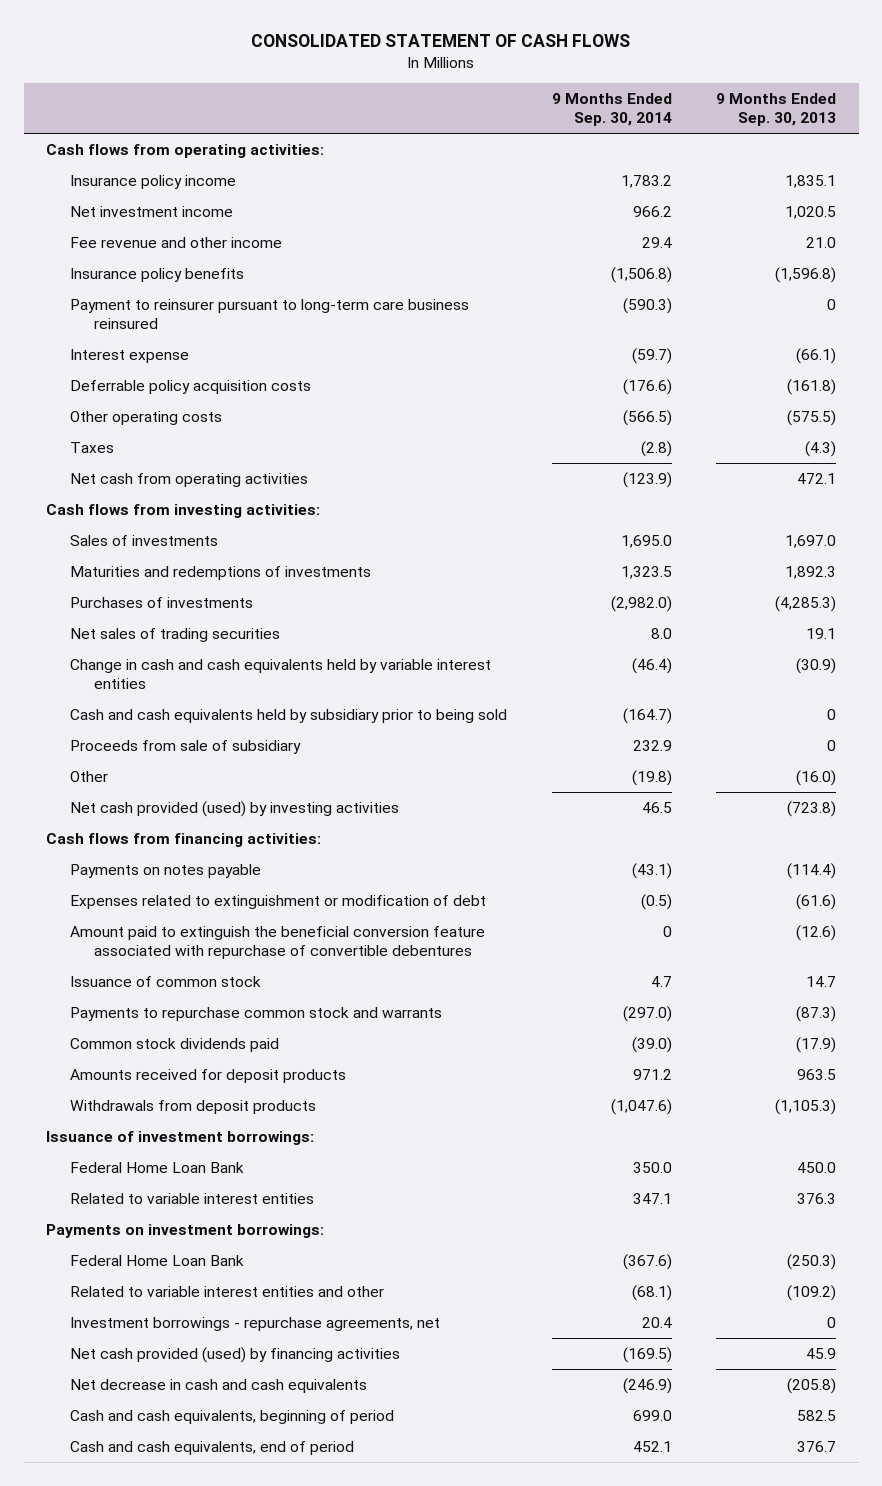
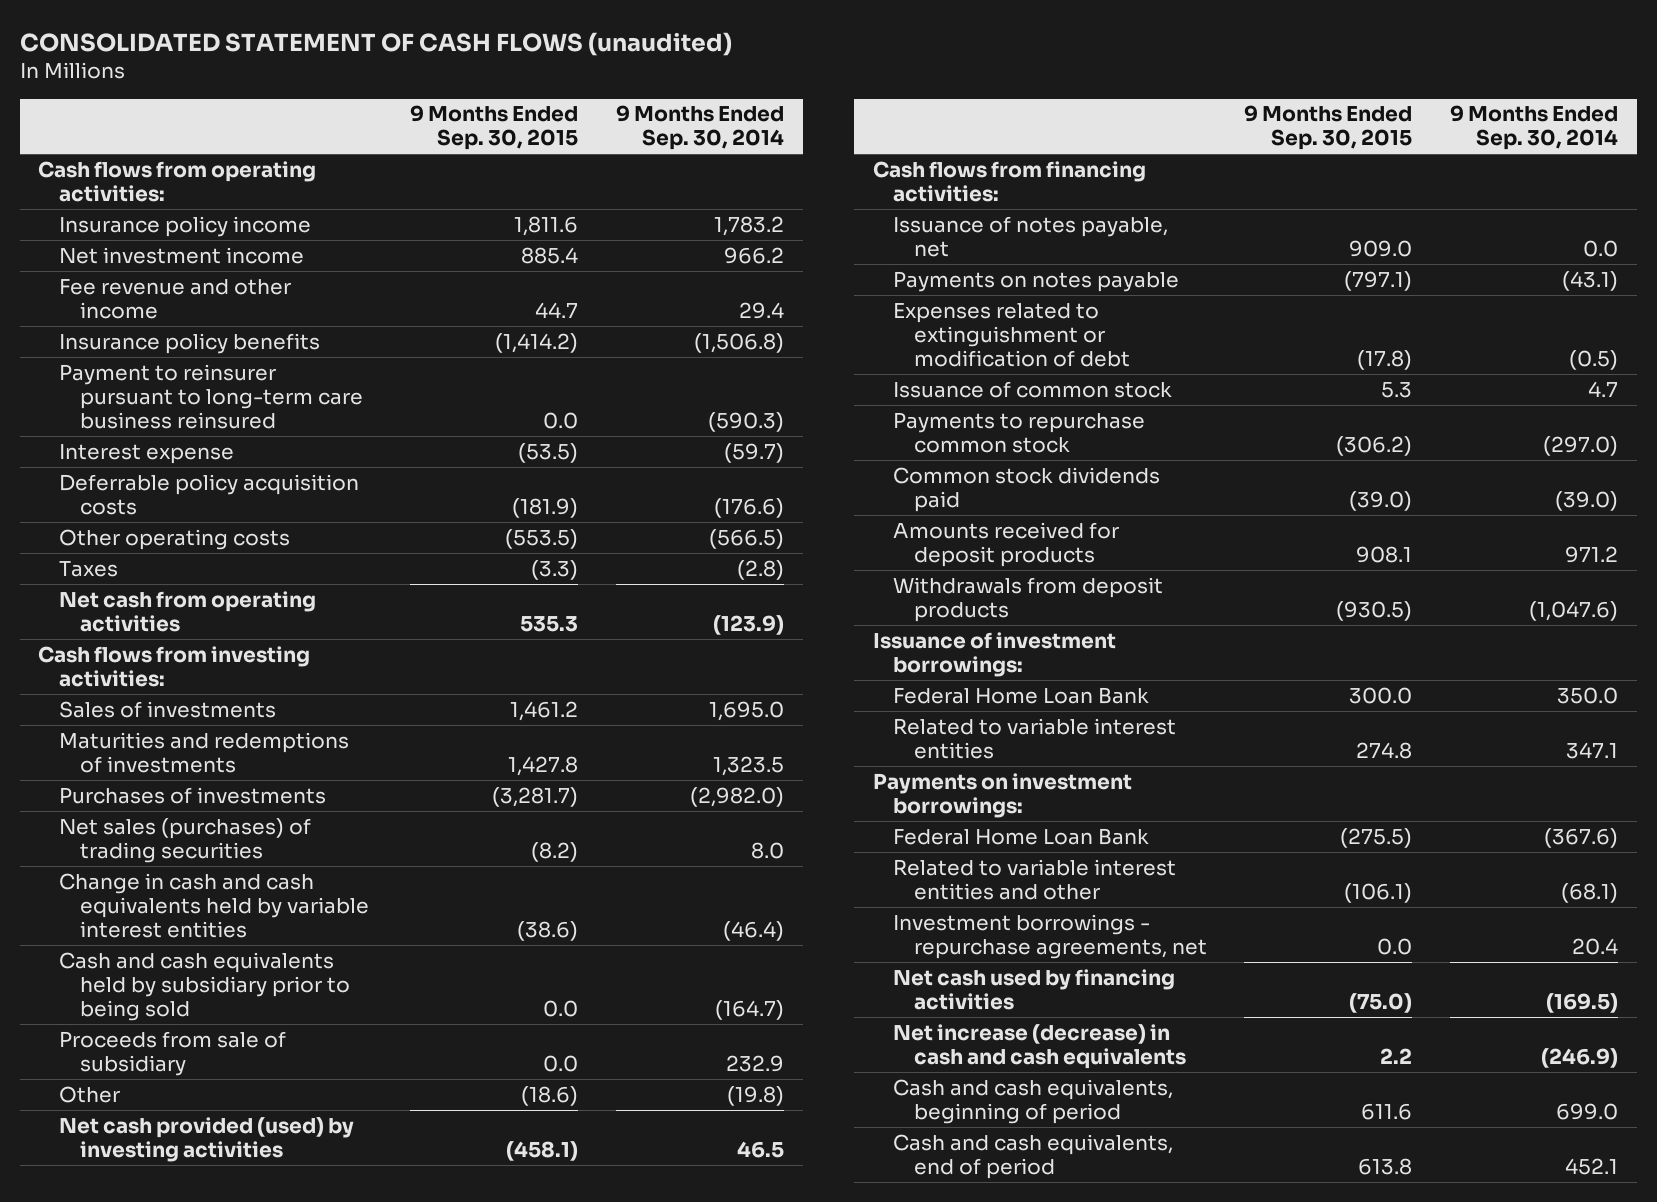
[251,34,631,48] CONSOLIDATED STATEMENT OF CASH FLOWS -> [19,32,732,57] CONSOLIDATED STATEMENT OF CASH FLOWS (unaudited)
[716,93,837,127] 9 Months Ended Sep. 30, 2013 -> none
none -> [410,105,579,151] 9 Months Ended Sep. 30, 2015
[69,627,280,642] Net sales of trading securities -> [59,817,312,863] Net sales (purchases) of trading securities
none -> [893,215,1169,257] Issuance of notes payable, net
[69,925,485,959] Amount paid to extinguish the beneficial conversion feature associated with repurchase of convertible debentures -> none
[69,1006,442,1021] Payments to repurchase common stock and warrants -> [893,411,1146,453] Payments to repurchase common stock
[69,1346,400,1363] Net cash provided (used) by financing activities -> [893,968,1176,1010] Net cash used by financing activities
[69,1378,367,1393] Net decrease in cash and cash equivalents -> [893,1023,1186,1069] Net increase (decrease) in cash and cash equivalents

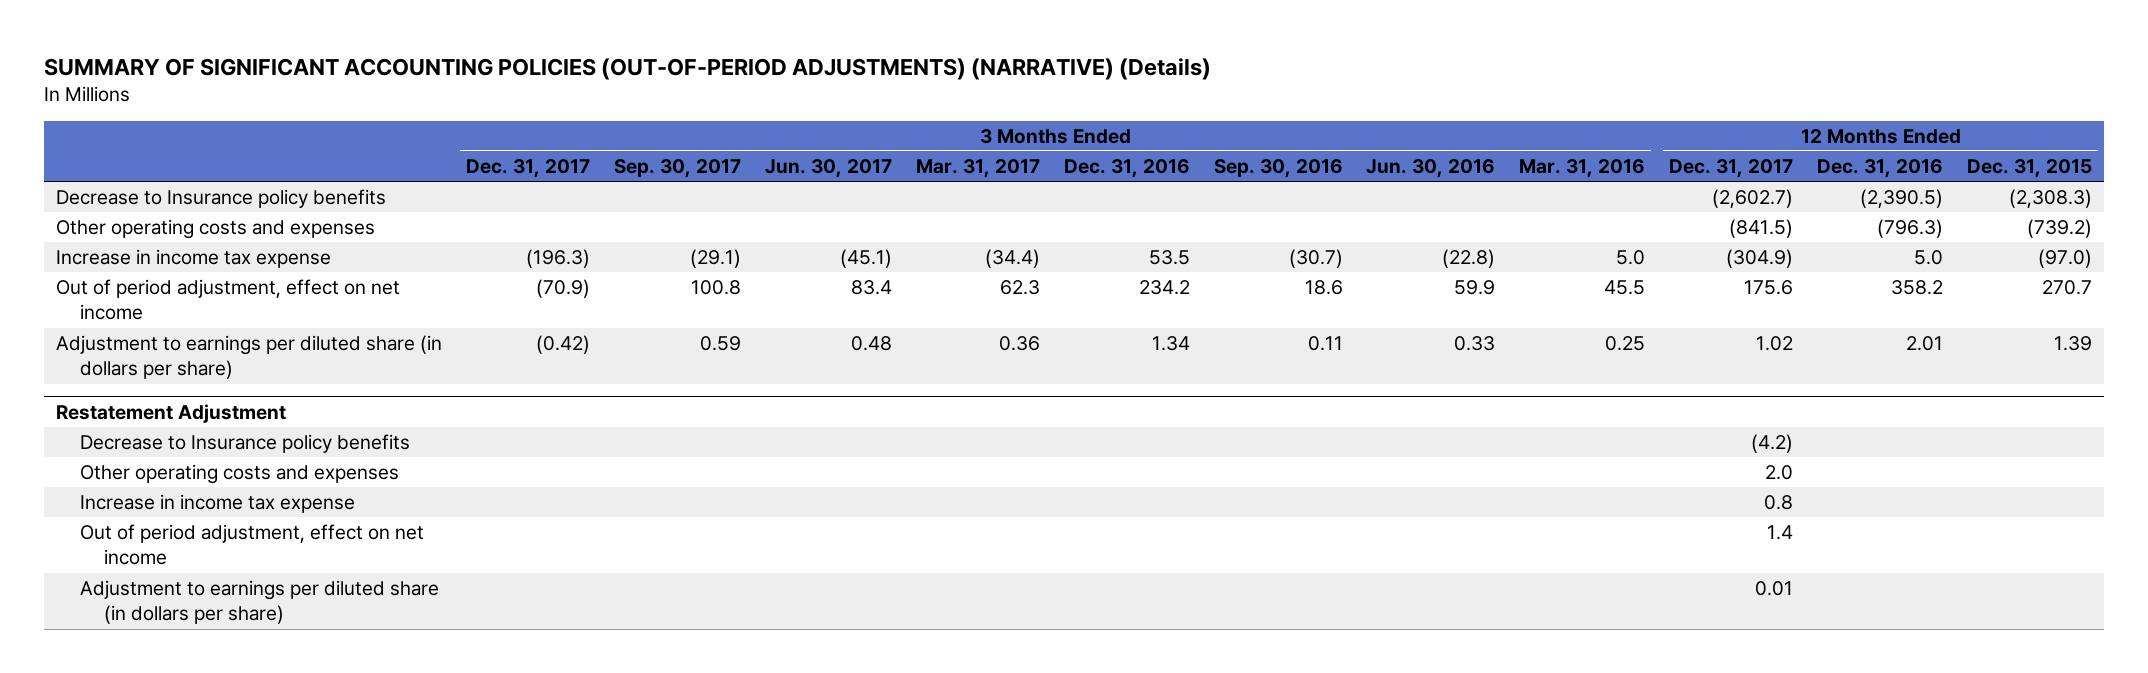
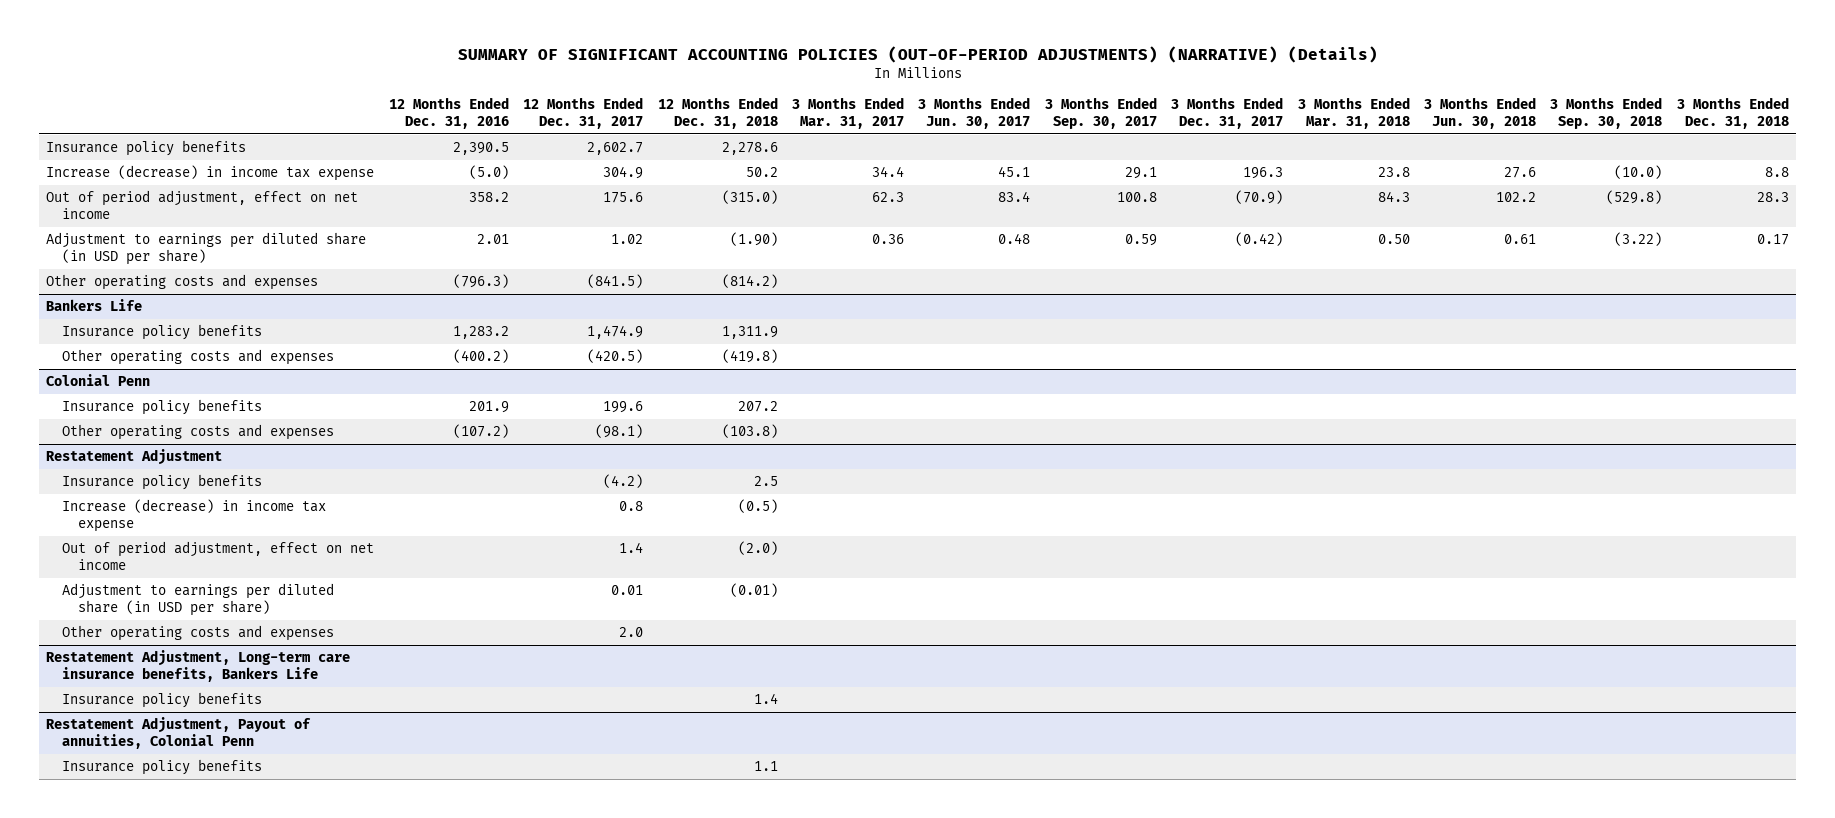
[1063,159,1190,179] Dec. 31, 2016 -> none
[1213,159,1343,179] Sep. 30, 2016 -> none
[1366,159,1496,179] Jun. 30, 2016 -> none
[1519,159,1646,179] Mar. 31, 2016 -> none
[1966,159,2092,179] Dec. 31, 2015 -> none
none -> [657,96,778,129] 12 Months Ended Dec. 31, 2018
none -> [1297,96,1410,129] 3 Months Ended Mar. 31, 2018
none -> [1423,96,1536,129] 3 Months Ended Jun. 30, 2018
none -> [1550,96,1663,129] 3 Months Ended Sep. 30, 2018
none -> [1676,96,1789,129] 3 Months Ended Dec. 31, 2018
[56,189,387,209] Decrease to Insurance policy benefits -> [46,140,247,157] Insurance policy benefits
[1712,189,1794,209] (2,602.7) -> [587,142,644,156] 2,602.7
[1860,189,1944,209] (2,390.5) -> [452,142,509,156] 2,390.5
[56,249,332,269] Increase in income tax expense -> [46,165,375,182] Increase (decrease) in income tax expense
[526,249,591,269] (196.3) -> [1243,167,1284,180] 196.3
[690,249,742,269] (29.1) -> [1124,167,1157,180] 29.1
[839,249,892,269] (45.1) -> [998,166,1031,178] 45.1
[984,249,1040,269] (34.4) -> [872,166,905,178] 34.4
[1726,249,1794,269] (304.9) -> [603,166,644,180] 304.9
[1914,250,1944,266] 5.0 -> [468,165,509,180] (5.0)
[56,335,443,380] Adjustment to earnings per diluted share (in dollars per share) -> [46,232,367,266] Adjustment to earnings per diluted share (in USD per share)
[56,219,376,240] Other operating costs and expenses -> [46,274,319,291] Other operating costs and expenses
none -> [46,299,143,312] Bankers Life
none -> [62,324,263,341] Insurance policy benefits
none -> [62,349,335,366] Other operating costs and expenses
none -> [46,374,151,387] Colonial Penn
none -> [62,399,263,416] Insurance policy benefits
none -> [62,424,335,441] Other operating costs and expenses
[80,434,411,454] Decrease to Insurance policy benefits -> [62,474,263,491] Insurance policy benefits
[80,494,356,514] Increase in income tax expense -> [62,499,327,533] Increase (decrease) in income tax expense
[80,580,440,625] Adjustment to earnings per diluted share (in dollars per share) -> [62,583,335,617] Adjustment to earnings per diluted share (in USD per share)
[80,464,400,485] Other operating costs and expenses -> [62,625,335,642] Other operating costs and expenses
none -> [46,650,351,683] Restatement Adjustment, Long-term care insurance benefits, Bankers Life
none -> [62,692,263,709] Insurance policy benefits
none -> [46,717,312,750] Restatement Adjustment, Payout of annuities, Colonial Penn
none -> [62,759,263,776] Insurance policy benefits

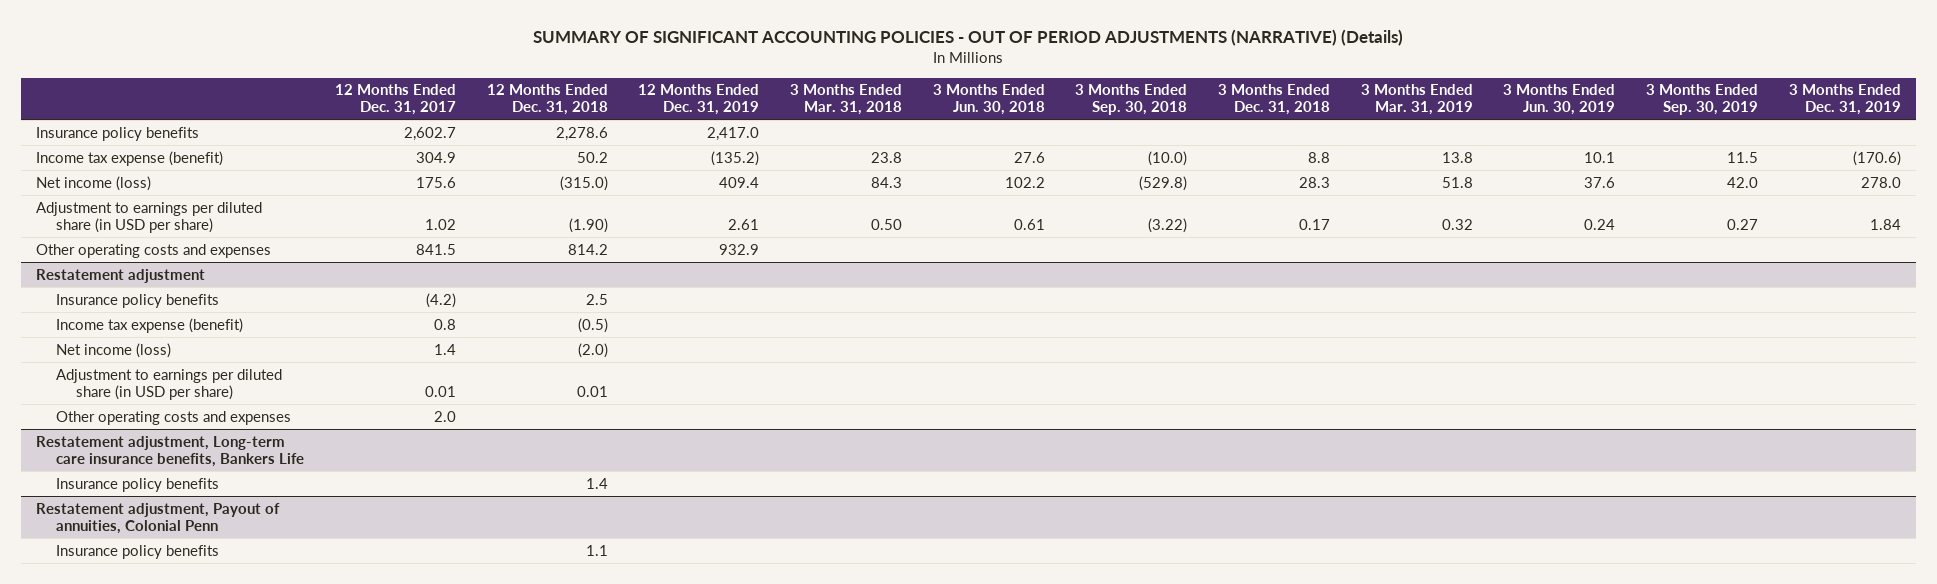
[457,46,1378,64] SUMMARY OF SIGNIFICANT ACCOUNTING POLICIES (OUT-OF-PERIOD ADJUSTMENTS) (NARRATIVE) (Details) -> [533,29,1404,47] SUMMARY OF SIGNIFICANT ACCOUNTING POLICIES - OUT OF PERIOD ADJUSTMENTS (NARRATIVE) (Details)
[388,96,509,129] 12 Months Ended Dec. 31, 2016 -> none
[792,96,905,129] 3 Months Ended Mar. 31, 2017 -> none
[918,96,1031,129] 3 Months Ended Jun. 30, 2017 -> none
[1044,96,1157,129] 3 Months Ended Sep. 30, 2017 -> none
[1171,96,1284,129] 3 Months Ended Dec. 31, 2017 -> none
none -> [638,84,760,116] 12 Months Ended Dec. 31, 2019
none -> [1360,84,1473,116] 3 Months Ended Mar. 31, 2019
none -> [1503,84,1616,116] 3 Months Ended Jun. 30, 2019
none -> [1646,84,1759,116] 3 Months Ended Sep. 30, 2019
none -> [1788,84,1901,116] 3 Months Ended Dec. 31, 2019
[46,165,375,182] Increase (decrease) in income tax expense -> [36,150,224,166] Income tax expense (benefit)
[46,190,359,220] Out of period adjustment, effect on net income -> [36,175,152,191] Net income (loss)
[46,299,143,312] Bankers Life -> none
[62,324,263,341] Insurance policy benefits -> none
[62,349,335,366] Other operating costs and expenses -> none
[46,374,151,387] Colonial Penn -> none
[62,399,263,416] Insurance policy benefits -> none
[62,424,335,441] Other operating costs and expenses -> none
[587,274,644,289] (841.5) -> [415,243,456,255] 841.5
[721,274,778,289] (814.2) -> [567,243,608,255] 814.2
[46,449,223,466] Restatement Adjustment -> [36,268,206,283] Restatement adjustment
[62,499,327,533] Increase (decrease) in income tax expense -> [56,317,244,333] Income tax expense (benefit)
[62,541,375,571] Out of period adjustment, effect on net income -> [56,342,172,358] Net income (loss)
[729,583,778,598] (0.01) -> [576,385,608,397] 0.01
[46,650,351,683] Restatement Adjustment, Long-term care insurance benefits, Bankers Life -> [36,435,305,467] Restatement adjustment, Long-term care insurance benefits, Bankers Life
[46,717,312,750] Restatement Adjustment, Payout of annuities, Colonial Penn -> [36,502,281,534] Restatement adjustment, Payout of annuities, Colonial Penn

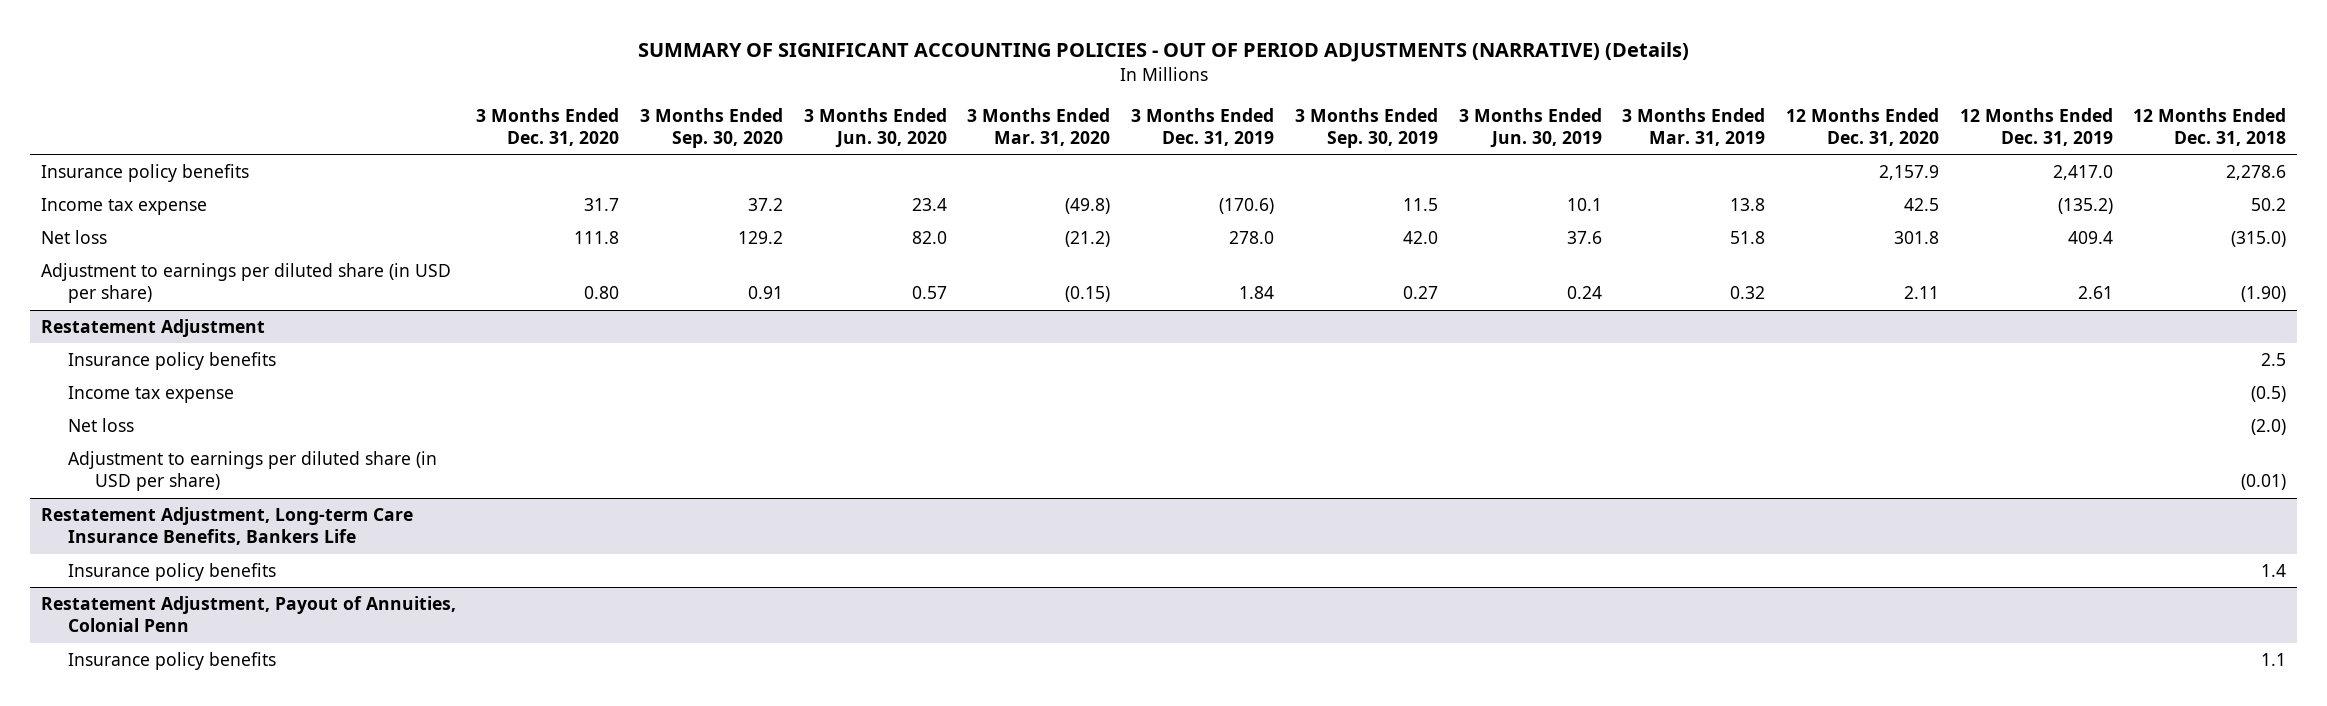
[334,84,456,116] 12 Months Ended Dec. 31, 2017 -> none
[789,84,902,116] 3 Months Ended Mar. 31, 2018 -> none
[932,84,1045,116] 3 Months Ended Jun. 30, 2018 -> none
[1075,84,1188,116] 3 Months Ended Sep. 30, 2018 -> none
[1218,84,1331,116] 3 Months Ended Dec. 31, 2018 -> none
none -> [476,107,620,146] 3 Months Ended Dec. 31, 2020
none -> [640,107,784,148] 3 Months Ended Sep. 30, 2020
none -> [803,107,947,148] 3 Months Ended Jun. 30, 2020
none -> [967,107,1111,146] 3 Months Ended Mar. 31, 2020
none -> [1785,107,1939,146] 12 Months Ended Dec. 31, 2020
[36,150,224,166] Income tax expense (benefit) -> [40,198,207,216] Income tax expense
[36,175,152,191] Net income (loss) -> [40,230,107,245] Net loss
[36,243,272,258] Other operating costs and expenses -> none
[36,268,206,283] Restatement adjustment -> [40,319,265,338] Restatement Adjustment
[56,410,292,425] Other operating costs and expenses -> none
[56,317,244,333] Income tax expense (benefit) -> [67,386,234,404] Income tax expense
[56,342,172,358] Net income (loss) -> [67,418,134,433] Net loss
[576,385,608,397] 0.01 -> [2241,474,2287,491] (0.01)
[36,435,305,467] Restatement adjustment, Long-term care insurance benefits, Bankers Life -> [40,507,413,546] Restatement Adjustment, Long-term Care Insurance Benefits, Bankers Life
[36,502,281,534] Restatement adjustment, Payout of annuities, Colonial Penn -> [40,596,456,633] Restatement Adjustment, Payout of Annuities, Colonial Penn

